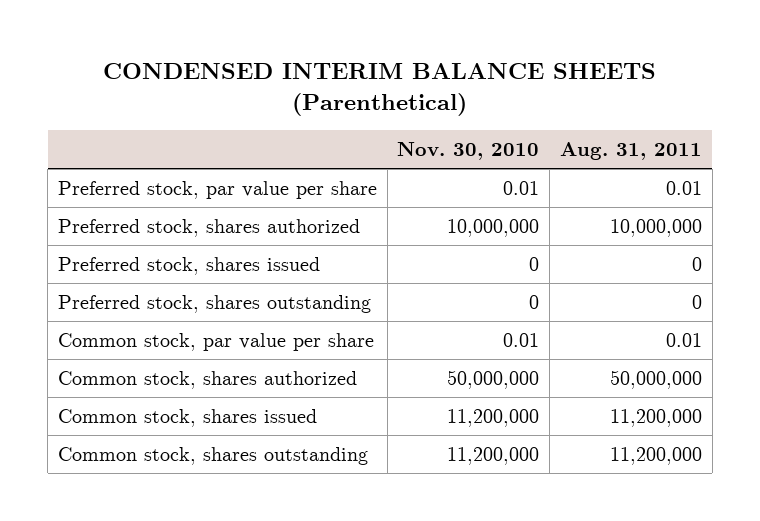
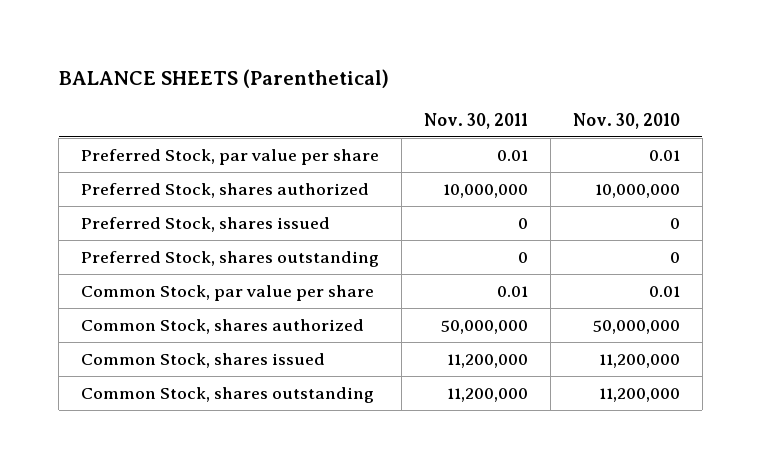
[102,62,656,116] CONDENSED INTERIM BALANCE SHEETS (Parenthetical) -> [58,69,389,89] BALANCE SHEETS (Parenthetical)
[560,141,703,160] Aug. 31, 2011 -> none
none -> [424,112,529,129] Nov. 30, 2011
[57,181,377,200] Preferred stock, par value per share -> [81,148,380,165] Preferred Stock, par value per share
[57,219,360,238] Preferred stock, shares authorized -> [81,182,370,198] Preferred Stock, shares authorized
[57,257,320,276] Preferred stock, shares issued -> [81,216,331,232] Preferred Stock, shares issued
[57,295,371,314] Preferred stock, shares outstanding -> [81,250,380,267] Preferred Stock, shares outstanding
[57,333,374,352] Common stock, par value per share -> [81,284,375,301] Common Stock, par value per share
[57,371,357,390] Common stock, shares authorized -> [81,318,365,334] Common Stock, shares authorized
[57,409,317,428] Common stock, shares issued -> [81,352,326,368] Common Stock, shares issued
[57,447,368,466] Common stock, shares outstanding -> [81,386,375,403] Common Stock, shares outstanding

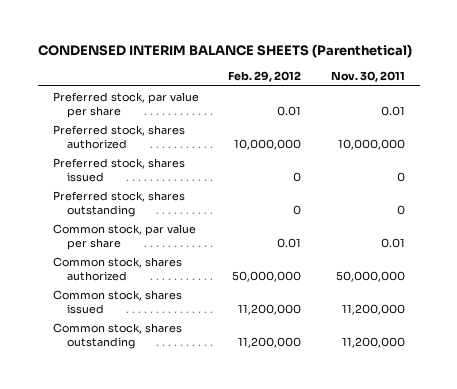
[58,69,389,89] BALANCE SHEETS (Parenthetical) -> [37,44,412,59] CONDENSED INTERIM BALANCE SHEETS (Parenthetical)
[573,112,681,129] Nov. 30, 2010 -> none
none -> [228,71,302,83] Feb. 29, 2012
[81,148,380,165] Preferred Stock, par value per share -> [52,91,199,118] Preferred stock, par value per share
[81,182,370,198] Preferred Stock, shares authorized -> [52,124,185,149] Preferred stock, shares authorized
[81,216,331,232] Preferred Stock, shares issued -> [52,157,185,182] Preferred stock, shares issued
[81,250,380,267] Preferred Stock, shares outstanding -> [52,190,185,217] Preferred stock, shares outstanding
[81,284,375,301] Common Stock, par value per share -> [52,223,196,250] Common stock, par value per share
[81,318,365,334] Common Stock, shares authorized -> [52,256,182,281] Common stock, shares authorized
[81,352,326,368] Common Stock, shares issued -> [52,289,182,314] Common stock, shares issued
[81,386,375,403] Common Stock, shares outstanding -> [52,322,182,349] Common stock, shares outstanding

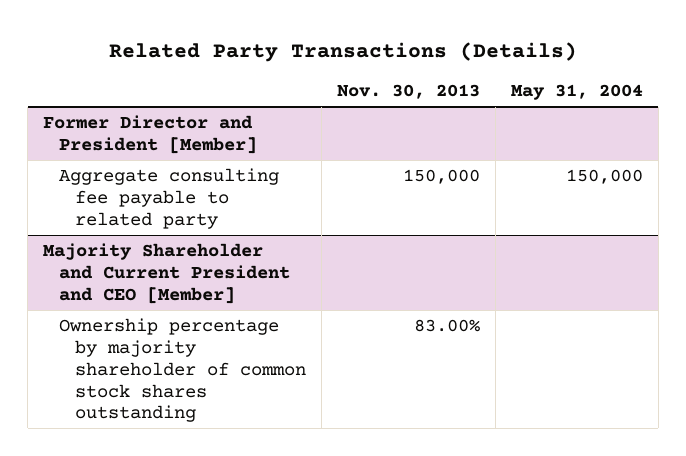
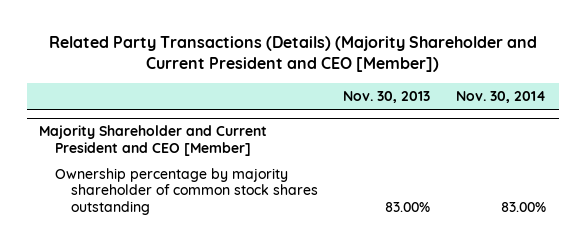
[109,41,578,62] Related Party Transactions (Details) -> [48,35,537,73] Related Party Transactions (Details) (Majority Shareholder and Current President and CEO [Member])
[510,84,643,101] May 31, 2004 -> none
none -> [455,91,546,104] Nov. 30, 2014
[43,114,257,154] Former Director and President [Member] -> none
[58,167,279,229] Aggregate consulting fee payable to related party -> none

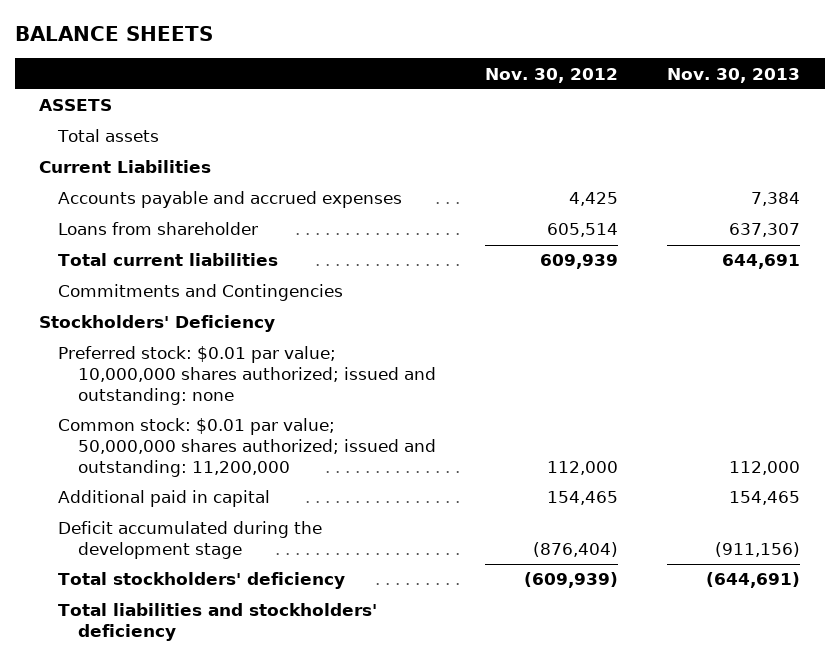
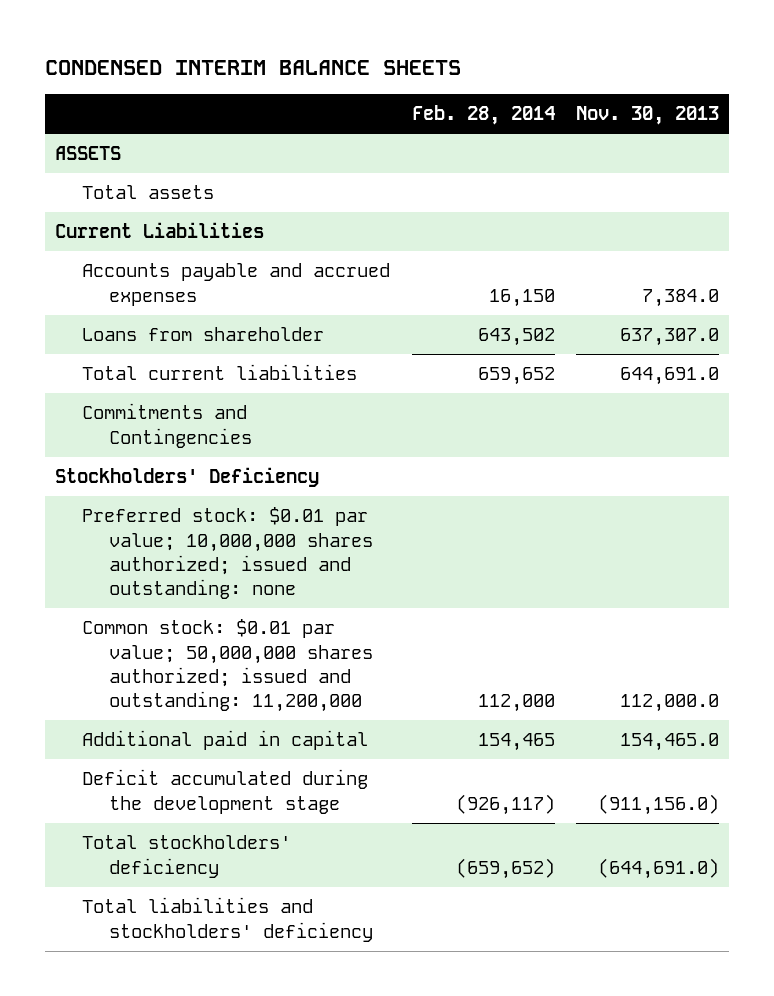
[14,26,213,42] BALANCE SHEETS -> [44,59,461,75] CONDENSED INTERIM BALANCE SHEETS
[484,67,618,83] Nov. 30, 2012 -> none
none -> [411,105,555,126] Feb. 28, 2014
[750,192,800,207] 7,384 -> [641,288,719,307] 7,384.0
[728,223,800,238] 637,307 -> [619,328,719,347] 637,307.0
[721,254,800,270] 644,691 -> [619,367,719,386] 644,691.0
[728,460,800,475] 112,000 -> [619,693,719,712] 112,000.0
[728,491,800,506] 154,465 -> [619,733,719,752] 154,465.0
[714,542,800,558] (911,156) -> [597,793,719,815] (911,156.0)
[705,572,800,589] (644,691) -> [597,857,719,879] (644,691.0)

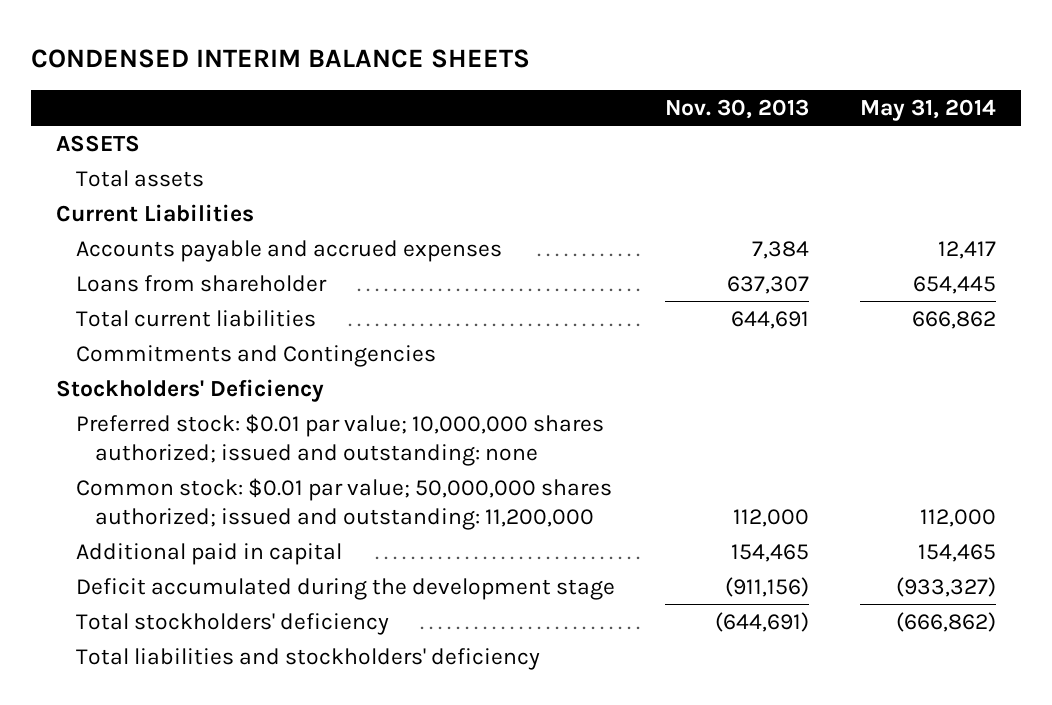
[411,105,555,126] Feb. 28, 2014 -> none
none -> [859,98,996,121] May 31, 2014
[641,288,719,307] 7,384.0 -> [752,240,810,259] 7,384
[619,328,719,347] 637,307.0 -> [727,275,810,294] 637,307
[619,367,719,386] 644,691.0 -> [731,310,810,329] 644,691
[619,693,719,712] 112,000.0 -> [733,508,810,527] 112,000
[619,733,719,752] 154,465.0 -> [731,543,810,562] 154,465
[597,793,719,815] (911,156.0) -> [725,576,810,597] (911,156)
[597,857,719,879] (644,691.0) -> [715,611,810,632] (644,691)

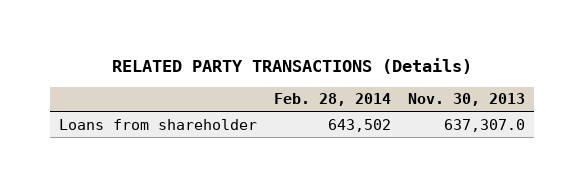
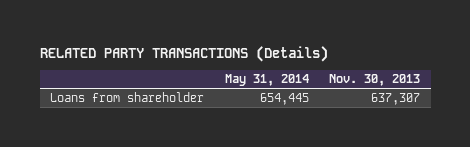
[274,93,392,107] Feb. 28, 2014 -> none
none -> [224,74,309,87] May 31, 2014
[444,118,526,132] 637,307.0 -> [371,93,421,106] 637,307

